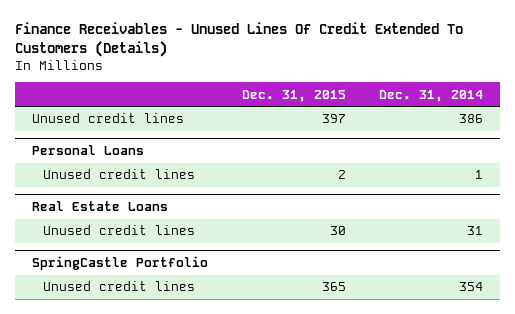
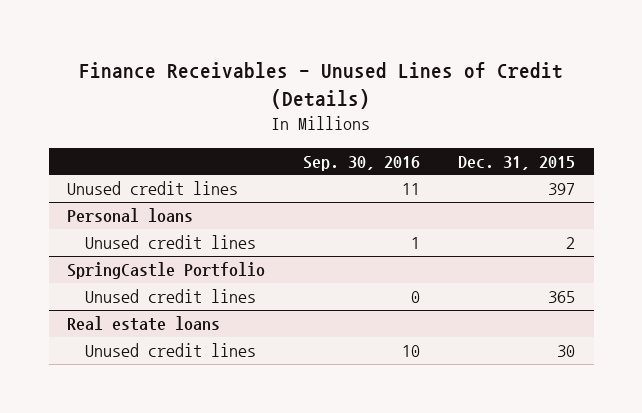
[14,22,463,58] Finance Receivables - Unused Lines Of Credit Extended To Customers (Details) -> [79,61,564,109] Finance Receivables - Unused Lines of Credit (Details)
[379,89,484,102] Dec. 31, 2014 -> none
none -> [303,155,421,171] Sep. 30, 2016
[31,145,144,156] Personal Loans -> [67,208,194,223] Personal loans
[31,201,168,212] Real Estate Loans -> none
[43,225,196,236] Unused credit lines -> none
none -> [67,316,221,332] Real estate loans
none -> [84,343,256,358] Unused credit lines

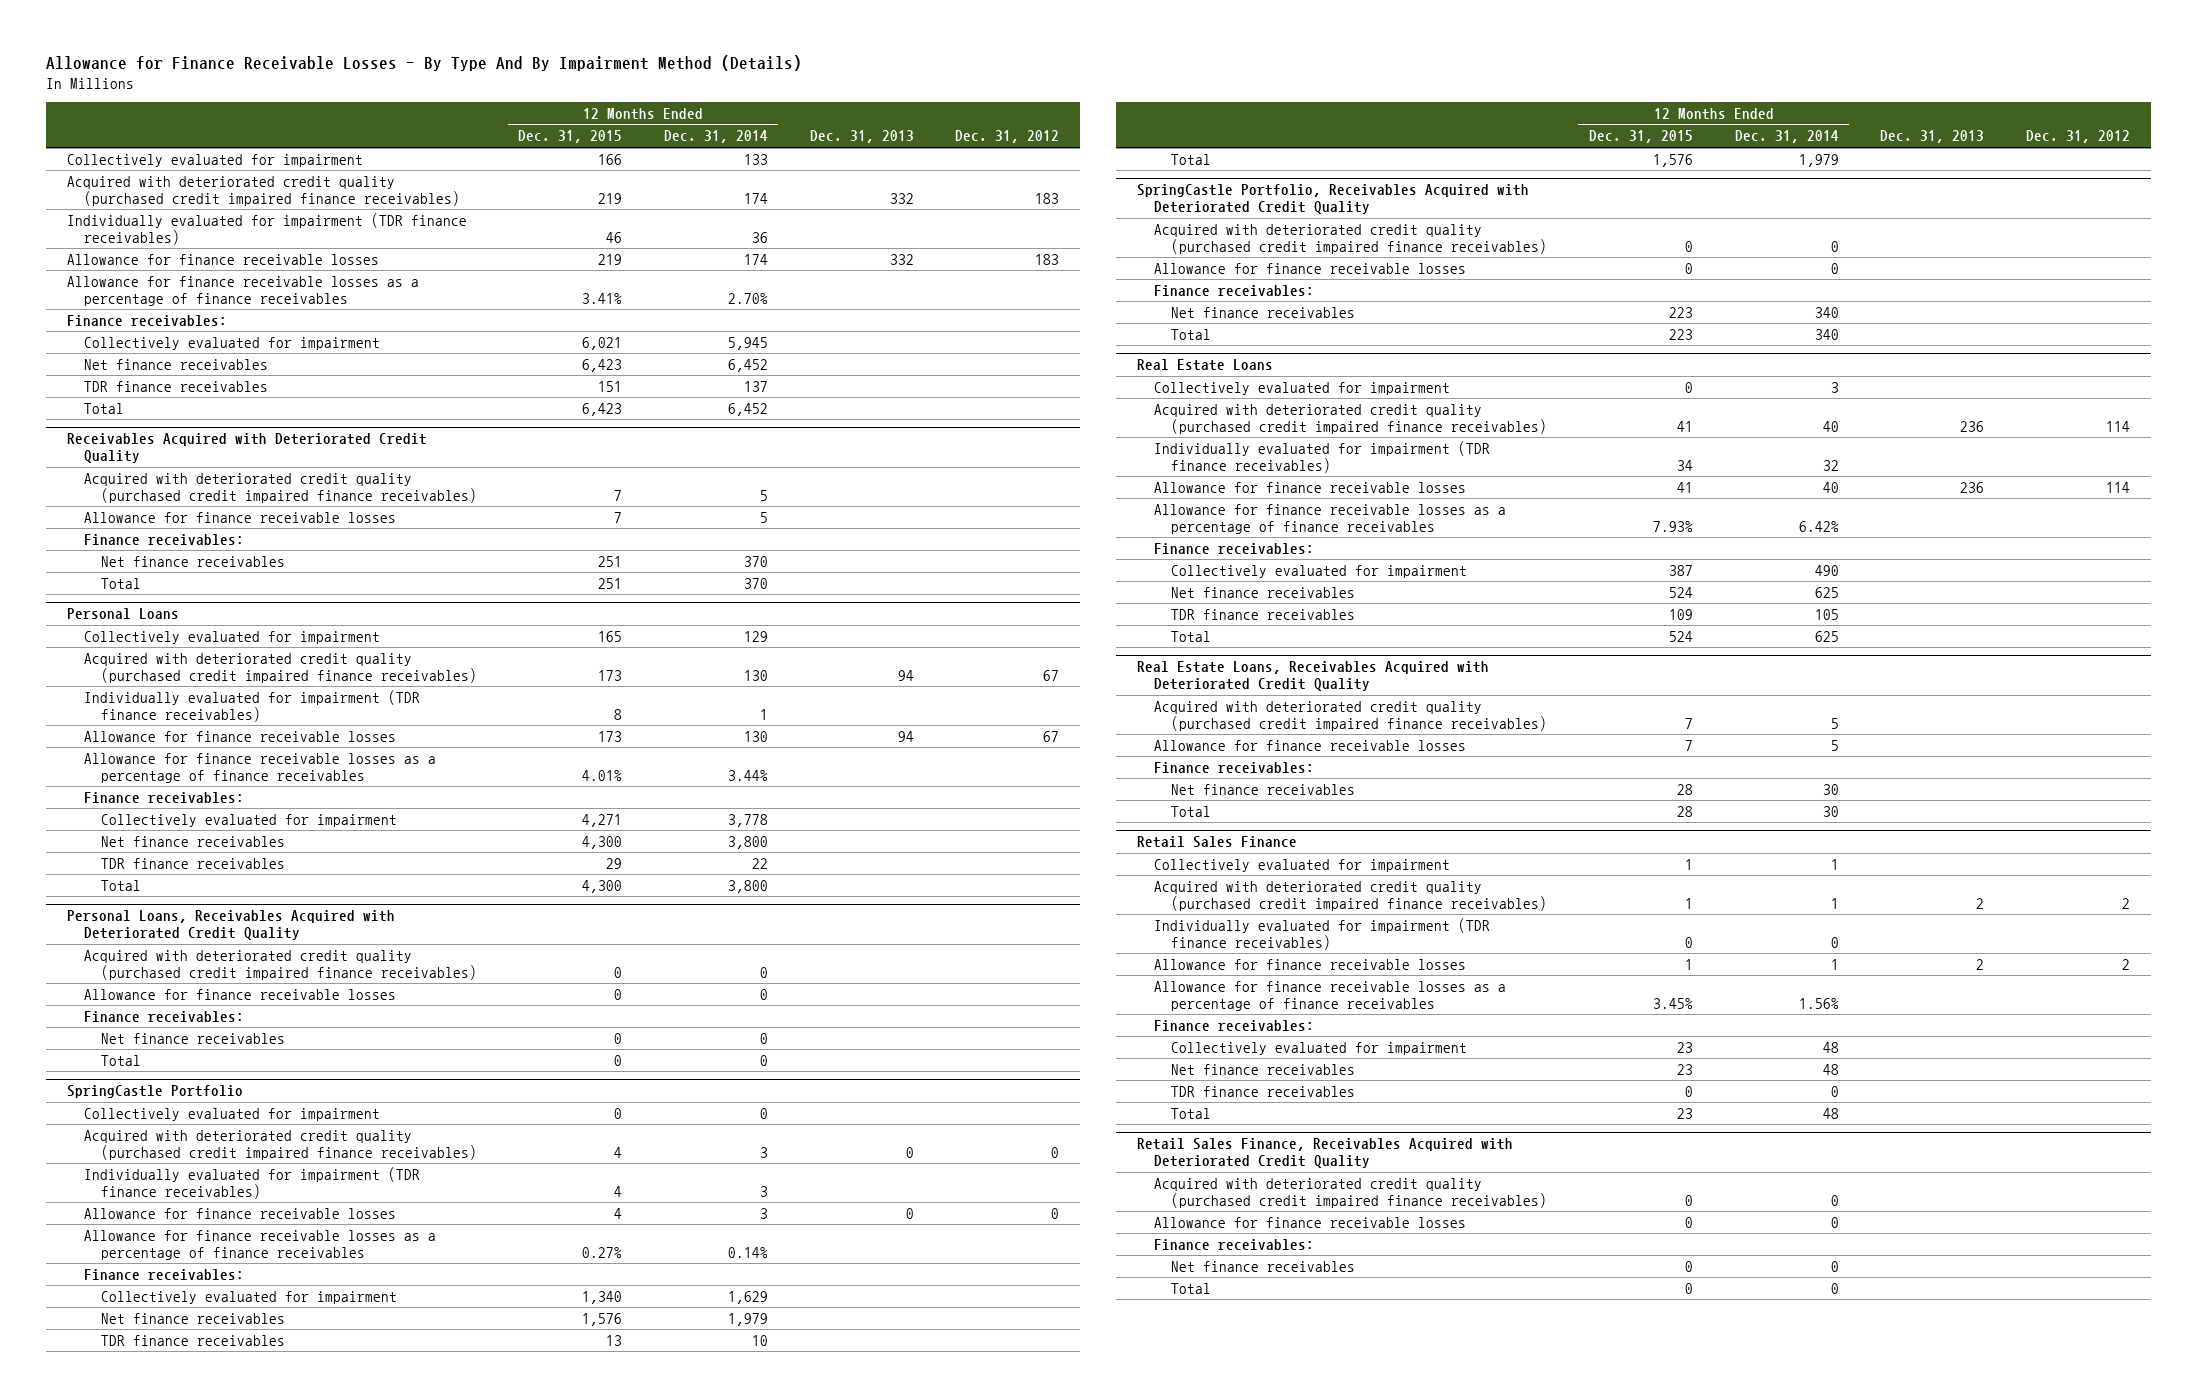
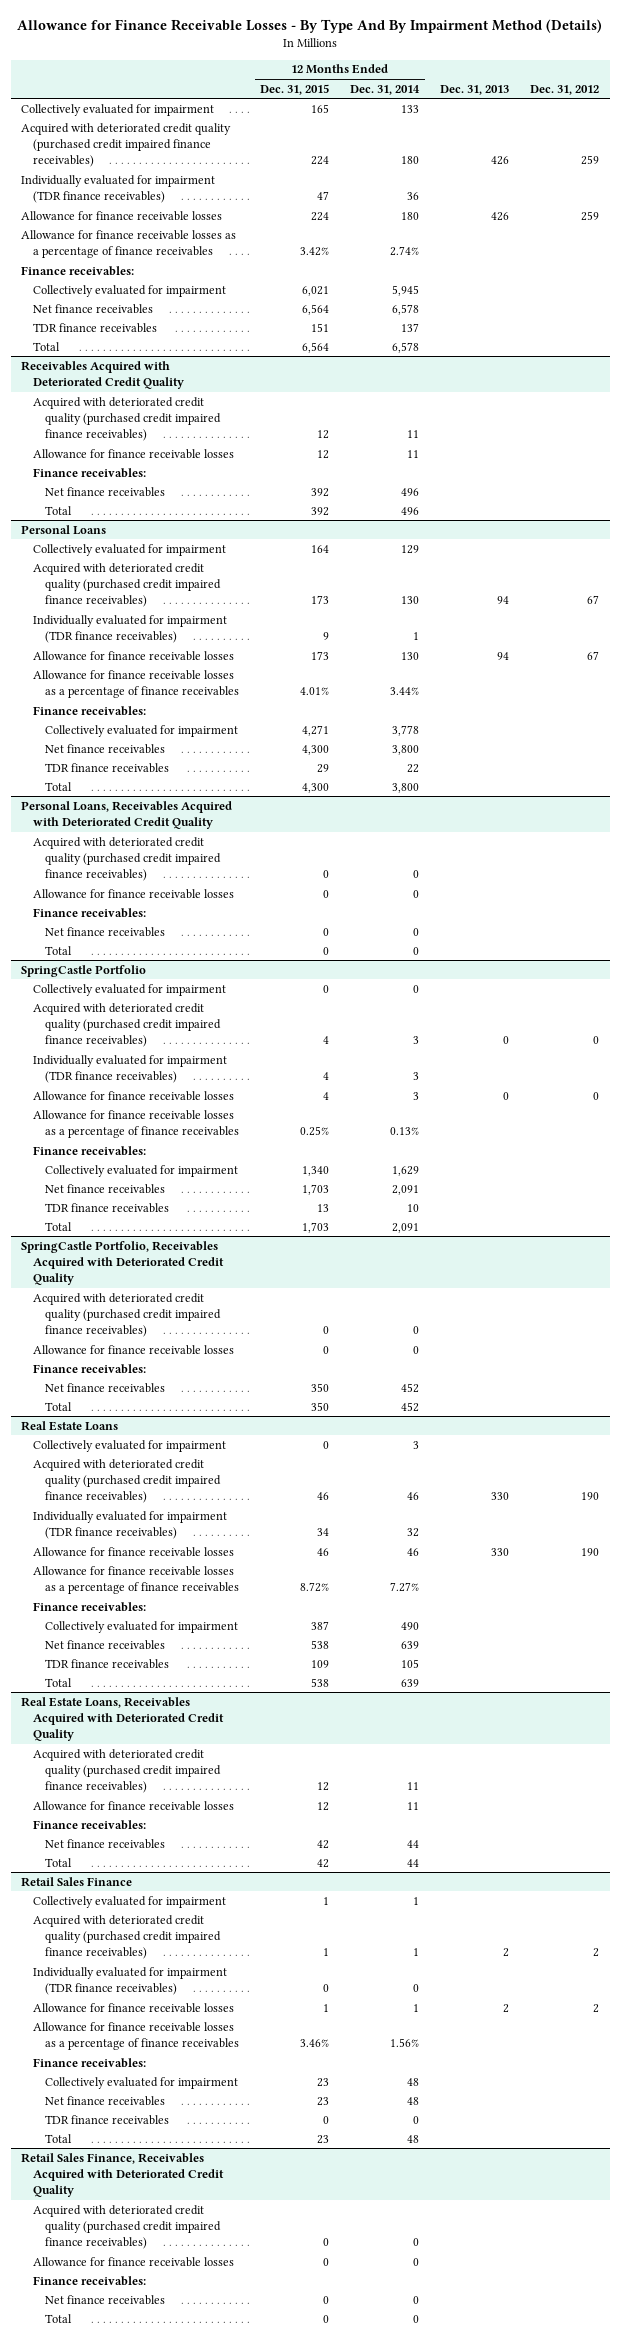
[598,153,623,165] 166 -> [311,103,330,113] 165
[598,192,623,204] 219 -> [311,156,330,166] 224
[744,192,769,204] 174 -> [401,156,420,165] 180
[889,192,914,204] 332 -> [491,156,510,166] 426
[1035,192,1060,204] 183 -> [581,155,600,166] 259
[606,231,623,243] 46 -> [317,191,330,201] 47
[598,253,623,265] 219 -> [311,211,330,221] 224
[744,253,769,265] 174 -> [401,211,420,220] 180
[889,253,914,265] 332 -> [491,211,510,221] 426
[1035,253,1060,265] 183 -> [581,210,600,221] 259
[582,292,623,304] 3.41% -> [300,247,330,257] 3.42%
[728,292,769,304] 2.70% -> [390,246,420,257] 2.74%
[582,358,623,372] 6,423 -> [302,303,330,315] 6,564
[728,358,769,372] 6,452 -> [392,303,420,315] 6,578
[582,402,623,416] 6,423 -> [302,341,330,353] 6,564
[728,402,769,416] 6,452 -> [392,341,420,353] 6,578
[614,489,623,501] 7 -> [317,430,330,440] 12
[760,489,769,501] 5 -> [407,430,420,439] 11
[614,511,623,523] 7 -> [317,449,330,459] 12
[760,511,769,523] 5 -> [407,449,420,458] 11
[598,555,623,567] 251 -> [311,487,330,497] 392
[744,555,769,567] 370 -> [401,487,420,496] 496
[598,577,623,589] 251 -> [311,506,330,516] 392
[744,577,769,589] 370 -> [401,506,420,515] 496
[598,630,623,642] 165 -> [311,544,330,553] 164
[614,708,623,720] 8 -> [323,632,330,641] 9
[582,1246,623,1258] 0.27% -> [300,1126,330,1137] 0.25%
[728,1246,769,1258] 0.14% -> [390,1127,420,1136] 0.13%
[582,1312,623,1326] 1,576 -> [302,1183,330,1195] 1,703
[728,1312,769,1326] 1,979 -> [392,1184,420,1195] 2,091
[1652,153,1693,167] 1,576 -> [302,1221,330,1233] 1,703
[1798,153,1839,167] 1,979 -> [392,1222,420,1233] 2,091
[1668,306,1693,318] 223 -> [311,1382,330,1392] 350
[1814,306,1839,318] 340 -> [401,1382,420,1393] 452
[1668,328,1693,340] 223 -> [311,1401,330,1411] 350
[1814,328,1839,340] 340 -> [401,1401,420,1412] 452
[1676,420,1693,432] 41 -> [317,1492,330,1501] 46
[1822,420,1839,432] 40 -> [407,1492,420,1501] 46
[1960,420,1985,432] 236 -> [491,1492,510,1501] 330
[2106,420,2131,432] 114 -> [581,1492,600,1501] 190
[1676,481,1693,493] 41 -> [317,1547,330,1556] 46
[1822,481,1839,493] 40 -> [407,1547,420,1556] 46
[1960,481,1985,493] 236 -> [491,1547,510,1556] 330
[2106,481,2131,493] 114 -> [581,1547,600,1556] 190
[1652,520,1693,532] 7.93% -> [300,1582,330,1593] 8.72%
[1798,520,1839,532] 6.42% -> [390,1582,420,1593] 7.27%
[1668,586,1693,598] 524 -> [311,1639,330,1649] 538
[1814,586,1839,598] 625 -> [401,1640,420,1649] 639
[1668,630,1693,642] 524 -> [311,1677,330,1687] 538
[1814,630,1839,642] 625 -> [401,1678,420,1687] 639
[1684,717,1693,729] 7 -> [317,1782,330,1792] 12
[1830,717,1839,729] 5 -> [407,1782,420,1791] 11
[1684,739,1693,751] 7 -> [317,1801,330,1811] 12
[1830,739,1839,751] 5 -> [407,1801,420,1810] 11
[1676,783,1693,795] 28 -> [317,1839,330,1849] 42
[1822,783,1839,795] 30 -> [407,1839,420,1848] 44
[1676,805,1693,817] 28 -> [317,1858,330,1868] 42
[1822,805,1839,817] 30 -> [407,1858,420,1867] 44
[1652,997,1693,1009] 3.45% -> [300,2039,330,2048] 3.46%

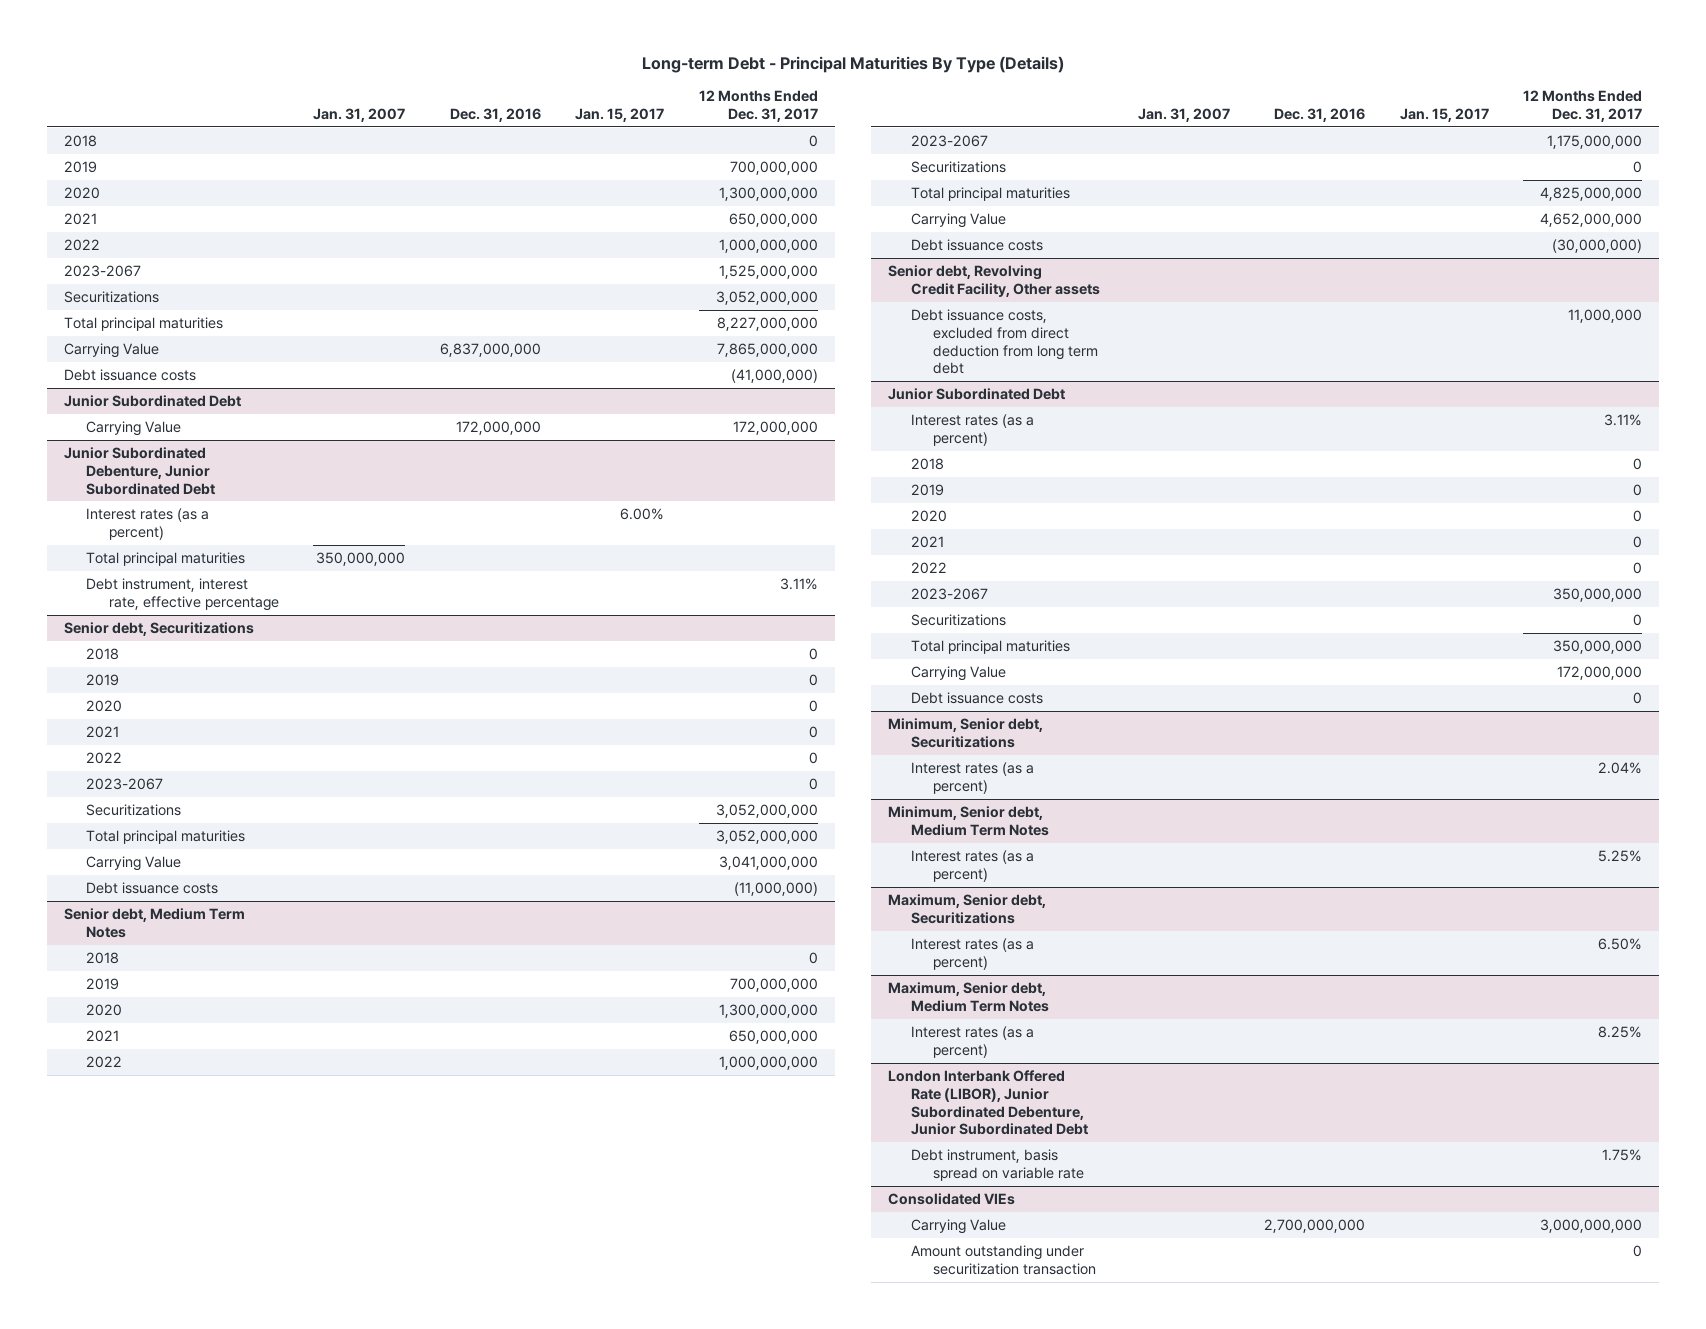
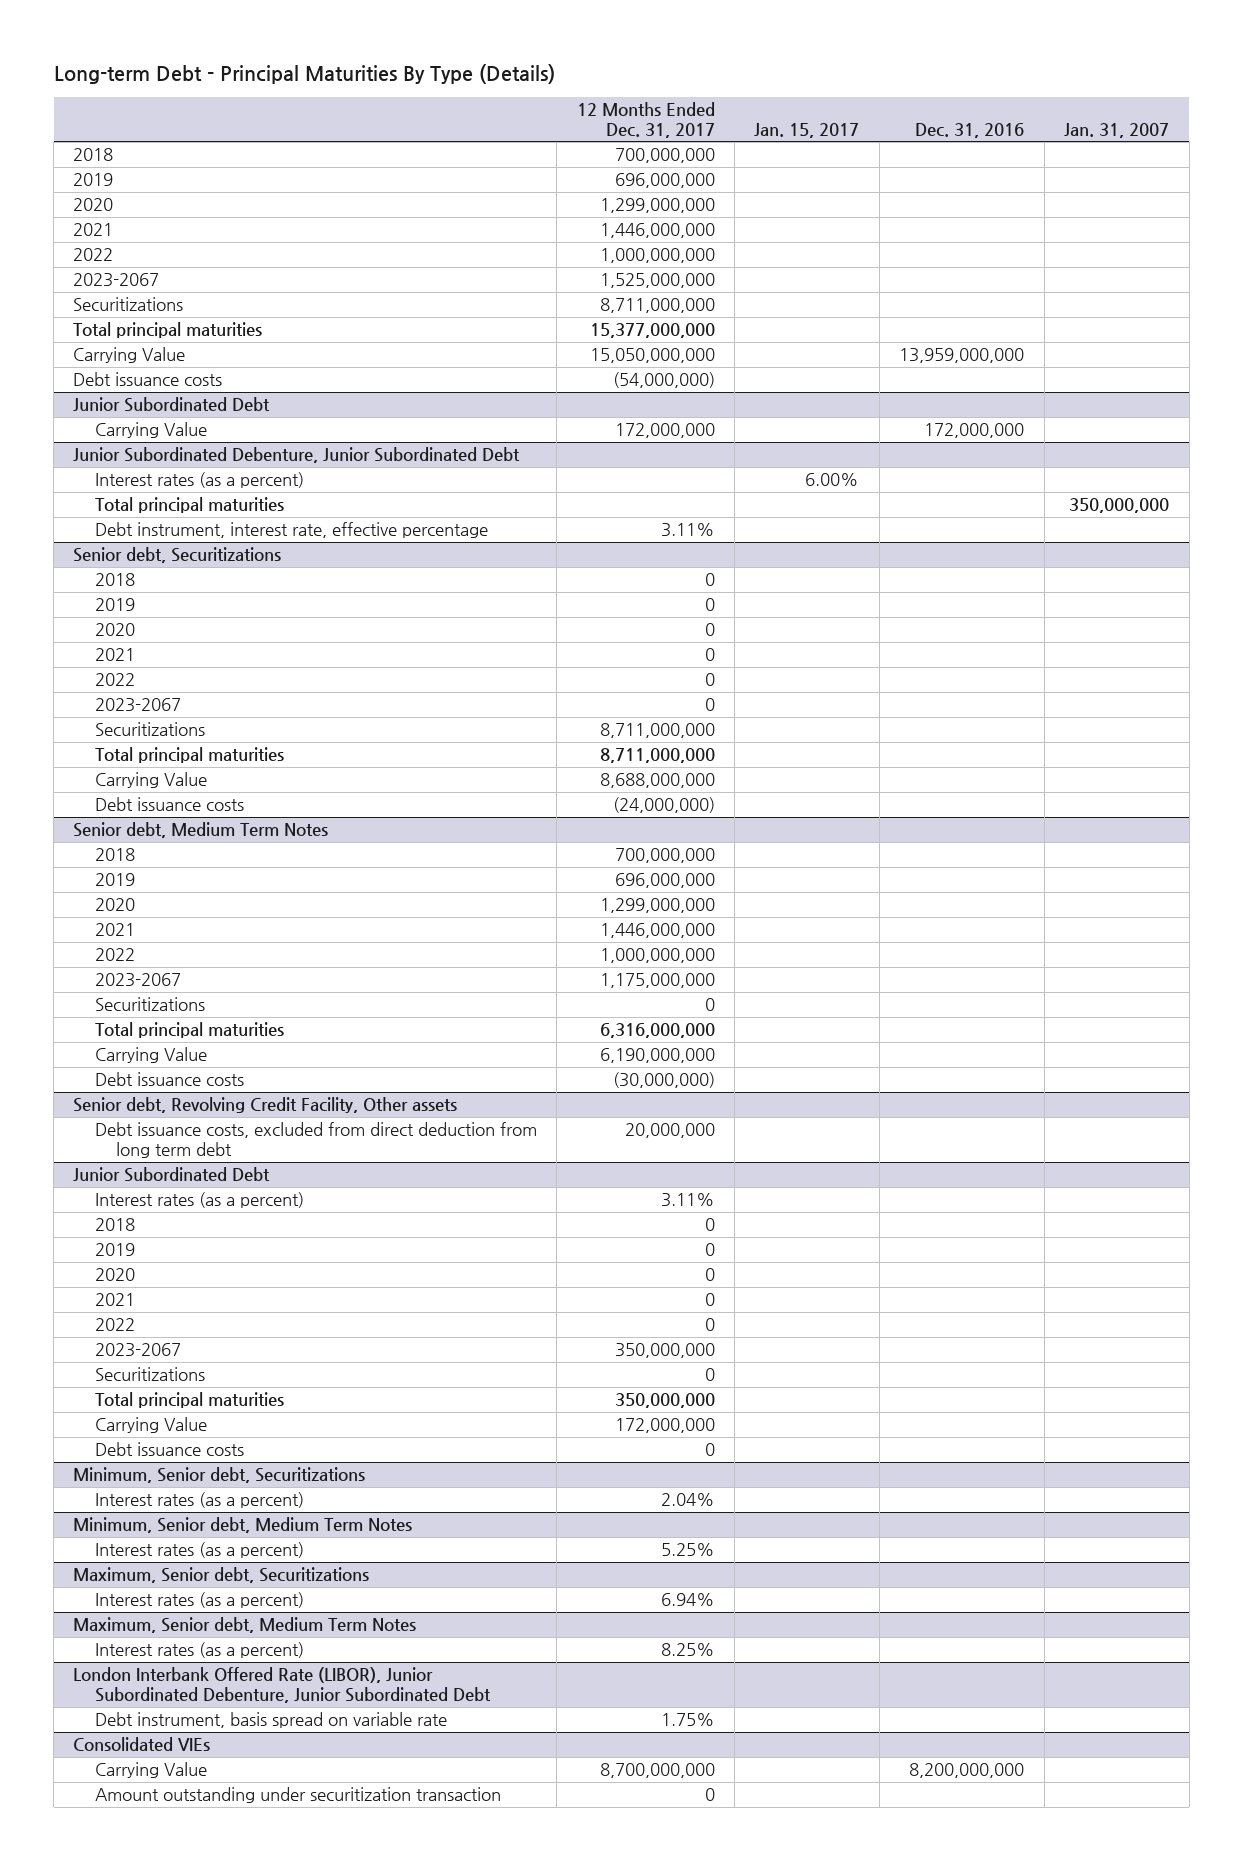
[808,134,818,147] 0 -> [614,148,715,164] 700,000,000
[729,160,818,175] 700,000,000 -> [614,173,715,189] 696,000,000
[718,186,818,201] 1,300,000,000 -> [599,198,715,214] 1,299,000,000
[728,212,818,227] 650,000,000 -> [599,223,715,239] 1,446,000,000
[715,290,818,305] 3,052,000,000 -> [599,298,715,314] 8,711,000,000
[716,316,818,331] 8,227,000,000 -> [589,323,715,339] 15,377,000,000
[439,342,541,357] 6,837,000,000 -> [899,348,1025,364] 13,959,000,000
[716,342,818,357] 7,865,000,000 -> [589,348,715,364] 15,050,000,000
[730,368,818,383] (41,000,000) -> [612,372,715,389] (54,000,000)
[715,803,818,818] 3,052,000,000 -> [599,723,715,739] 8,711,000,000
[715,829,818,844] 3,052,000,000 -> [599,748,715,764] 8,711,000,000
[718,855,818,870] 3,041,000,000 -> [599,773,715,789] 8,688,000,000
[733,881,818,896] (11,000,000) -> [612,797,715,814] (24,000,000)
[808,951,818,964] 0 -> [614,848,715,864] 700,000,000
[729,977,818,992] 700,000,000 -> [614,873,715,889] 696,000,000
[718,1003,818,1018] 1,300,000,000 -> [599,898,715,914] 1,299,000,000
[728,1029,818,1044] 650,000,000 -> [599,923,715,939] 1,446,000,000
[1540,186,1643,201] 4,825,000,000 -> [599,1023,715,1039] 6,316,000,000
[1540,212,1643,227] 4,652,000,000 -> [599,1048,715,1064] 6,190,000,000
[1568,308,1643,323] 11,000,000 -> [624,1123,715,1139] 20,000,000
[1598,937,1643,950] 6.50% -> [660,1593,715,1607] 6.94%
[1264,1218,1366,1233] 2,700,000,000 -> [909,1763,1025,1779] 8,200,000,000
[1540,1218,1643,1233] 3,000,000,000 -> [599,1763,715,1779] 8,700,000,000

